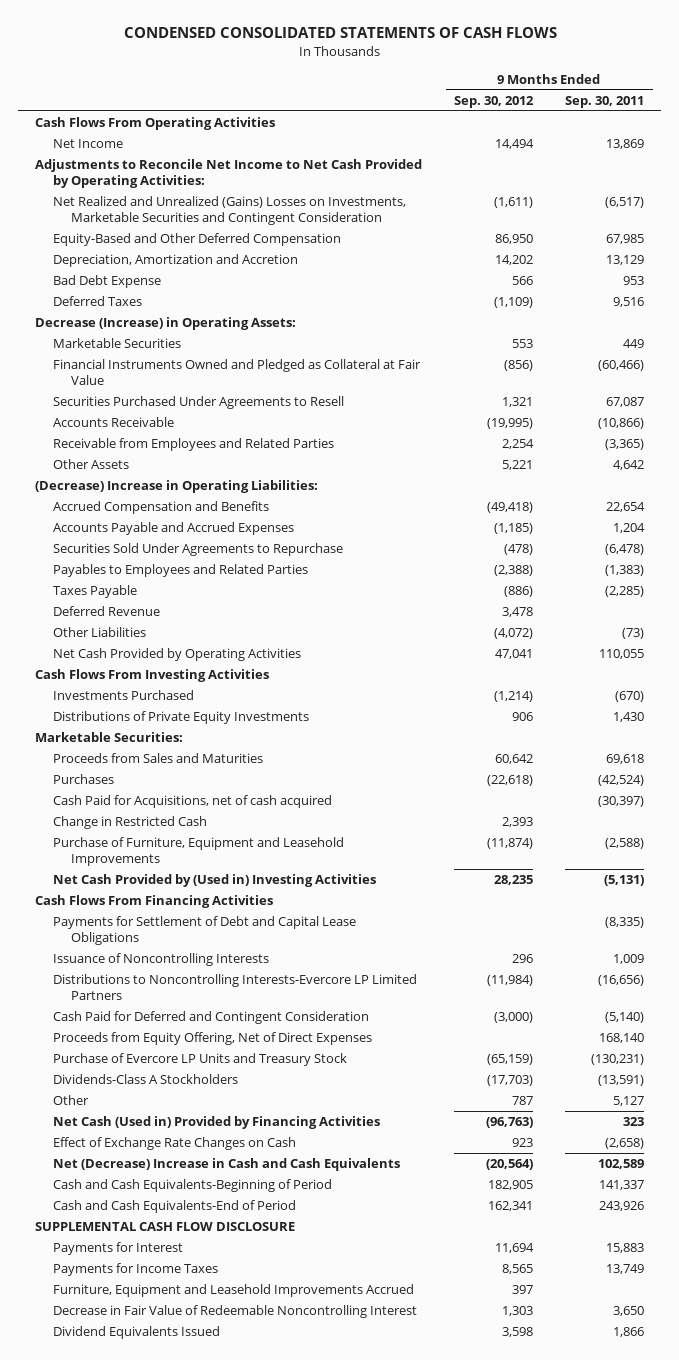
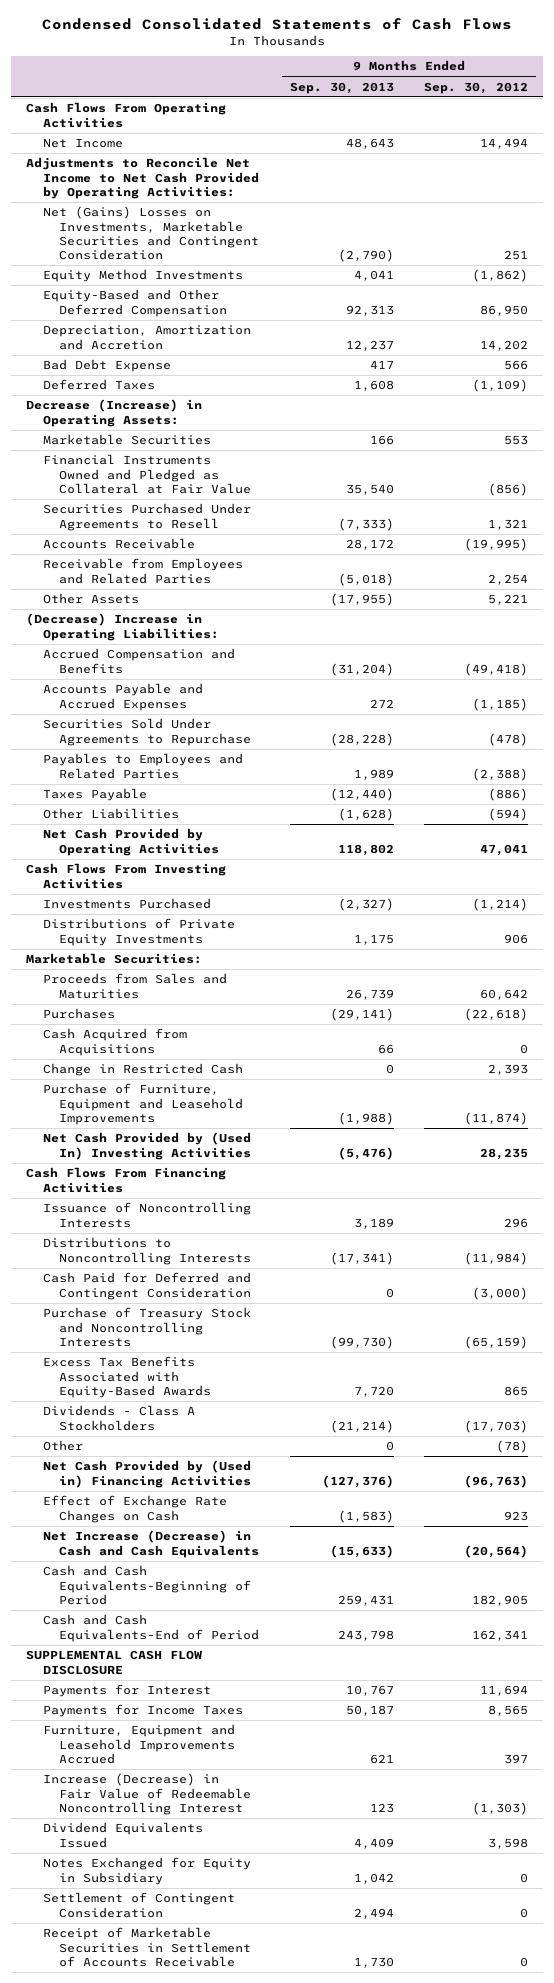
[123,27,557,39] CONDENSED CONSOLIDATED STATEMENTS OF CASH FLOWS -> [42,18,513,31] Condensed Consolidated Statements of Cash Flows
[565,95,645,108] Sep. 30, 2011 -> none
none -> [289,81,394,94] Sep. 30, 2013
[52,196,406,225] Net Realized and Unrealized (Gains) Losses on Investments, Marketable Securities and Contingent Consideration -> [42,206,260,261] Net (Gains) Losses on Investments, Marketable Securities and Contingent Consideration
[494,197,534,209] (1,611) -> [503,250,528,261] 251
none -> [42,269,243,283] Equity Method Investments
[52,606,160,617] Deferred Revenue -> none
[494,628,534,640] (4,072) -> [487,808,528,822] (594)
[52,795,332,809] Cash Paid for Acquisitions, net of cash acquired -> none
none -> [42,1028,187,1056] Cash Acquired from Acquisitions
[52,874,376,888] Net Cash Provided by (Used in) Investing Activities -> [42,1132,252,1160] Net Cash Provided by (Used In) Investing Activities
[52,916,356,945] Payments for Settlement of Debt and Capital Lease Obligations -> none
[52,974,417,1000] Distributions to Noncontrolling Interests-Evercore LP Limited Partners -> [42,1237,252,1265] Distributions to Noncontrolling Interests
[52,1032,372,1046] Proceeds from Equity Offering, Net of Direct Expenses -> none
[52,1053,347,1067] Purchase of Evercore LP Units and Treasury Stock -> [42,1307,251,1347] Purchase of Treasury Stock and Noncontrolling Interests
none -> [42,1356,212,1398] Excess Tax Benefits Associated with Equity-Based Awards
[52,1074,238,1085] Dividends-Class A Stockholders -> [42,1405,195,1431] Dividends - Class A Stockholders
[512,1096,534,1106] 787 -> [495,1440,528,1454] (78)
[52,1116,380,1130] Net Cash (Used in) Provided by Financing Activities -> [42,1460,252,1488] Net Cash Provided by (Used in) Financing Activities
[52,1158,400,1172] Net (Decrease) Increase in Cash and Cash Equivalents -> [42,1530,260,1558] Net Increase (Decrease) in Cash and Cash Equivalents
[52,1305,417,1319] Decrease in Fair Value of Redeemable Noncontrolling Interest -> [42,1773,252,1815] Increase (Decrease) in Fair Value of Redeemable Noncontrolling Interest
[502,1306,534,1317] 1,303 -> [471,1801,528,1815] (1,303)
none -> [42,1857,251,1885] Notes Exchanged for Equity in Subsidiary
none -> [42,1892,235,1918] Settlement of Contingent Consideration
none -> [42,1927,252,1967] Receipt of Marketable Securities in Settlement of Accounts Receivable

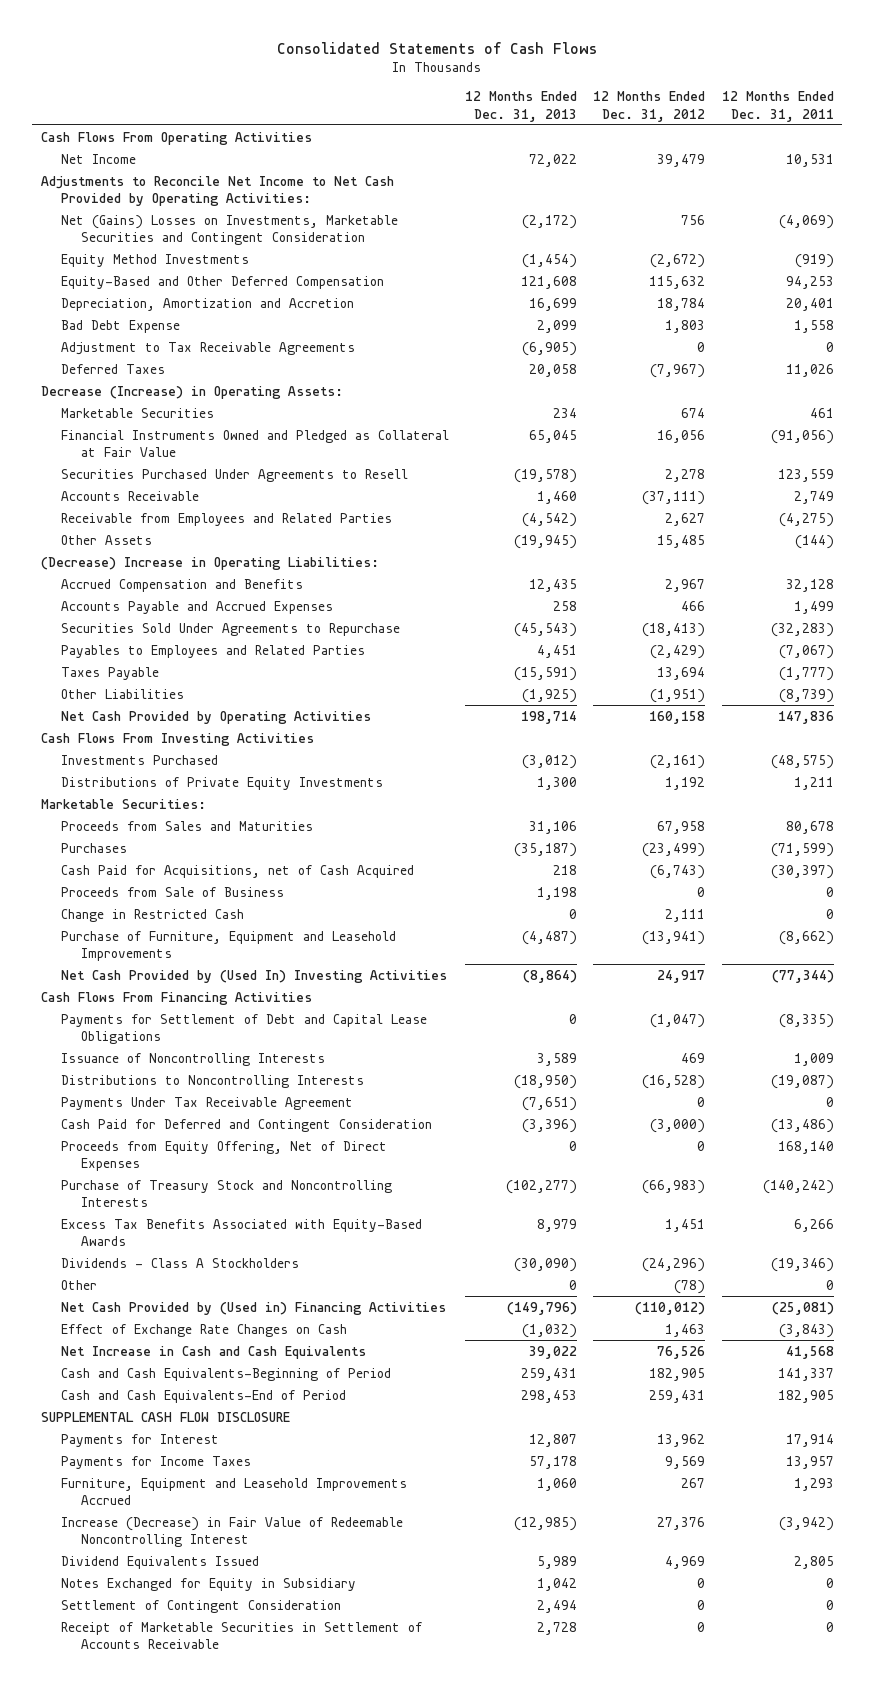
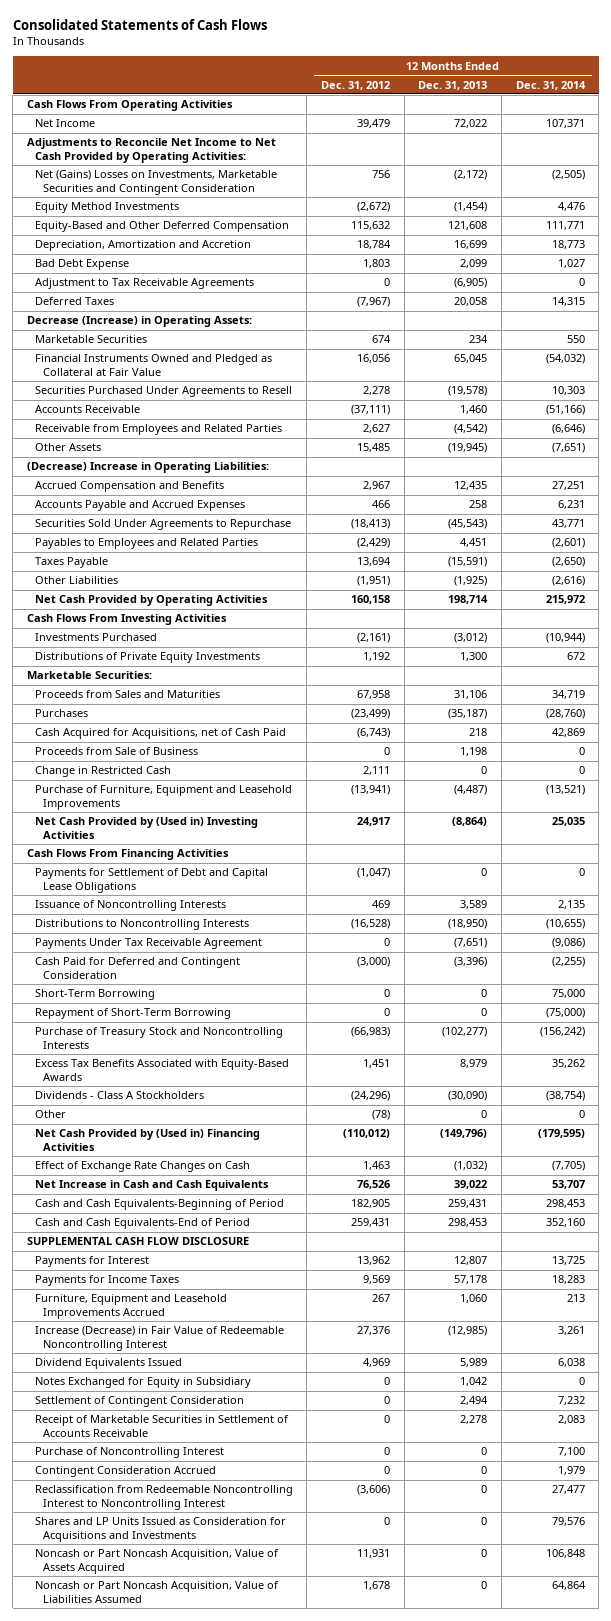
[721,91,834,122] 12 Months Ended Dec. 31, 2011 -> none
none -> [515,80,586,90] Dec. 31, 2014
[61,864,415,878] Cash Paid for Acquisitions, net of Cash Acquired -> [34,728,286,740] Cash Acquired for Acquisitions, net of Cash Paid
[61,969,448,983] Net Cash Provided by (Used In) Investing Activities -> [34,817,258,839] Net Cash Provided by (Used in) Investing Activities
[61,1140,388,1171] Proceeds from Equity Offering, Net of Direct Expenses -> none
none -> [34,989,155,1001] Short-Term Borrowing
none -> [34,1008,231,1020] Repayment of Short-Term Borrowing
[537,1621,578,1635] 2,728 -> [460,1415,488,1425] 2,278
none -> [34,1447,224,1459] Purchase of Noncontrolling Interest
none -> [34,1466,216,1478] Contingent Consideration Accrued
none -> [34,1485,293,1510] Reclassification from Redeemable Noncontrolling Interest to Noncontrolling Interest
none -> [34,1517,286,1542] Shares and LP Units Issued as Consideration for Acquisitions and Investments
none -> [34,1549,279,1574] Noncash or Part Noncash Acquisition, Value of Assets Acquired
none -> [34,1581,279,1603] Noncash or Part Noncash Acquisition, Value of Liabilities Assumed

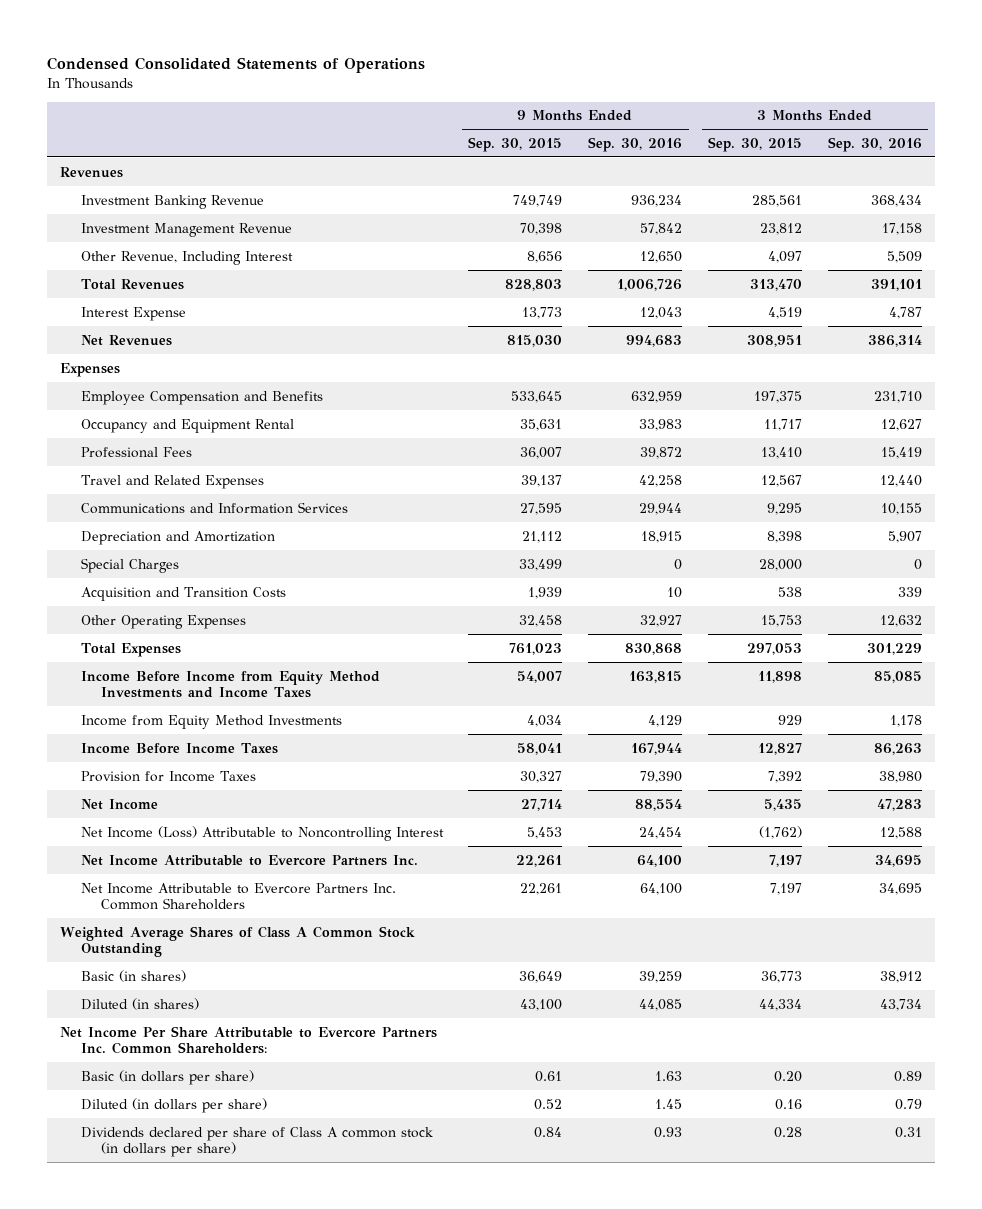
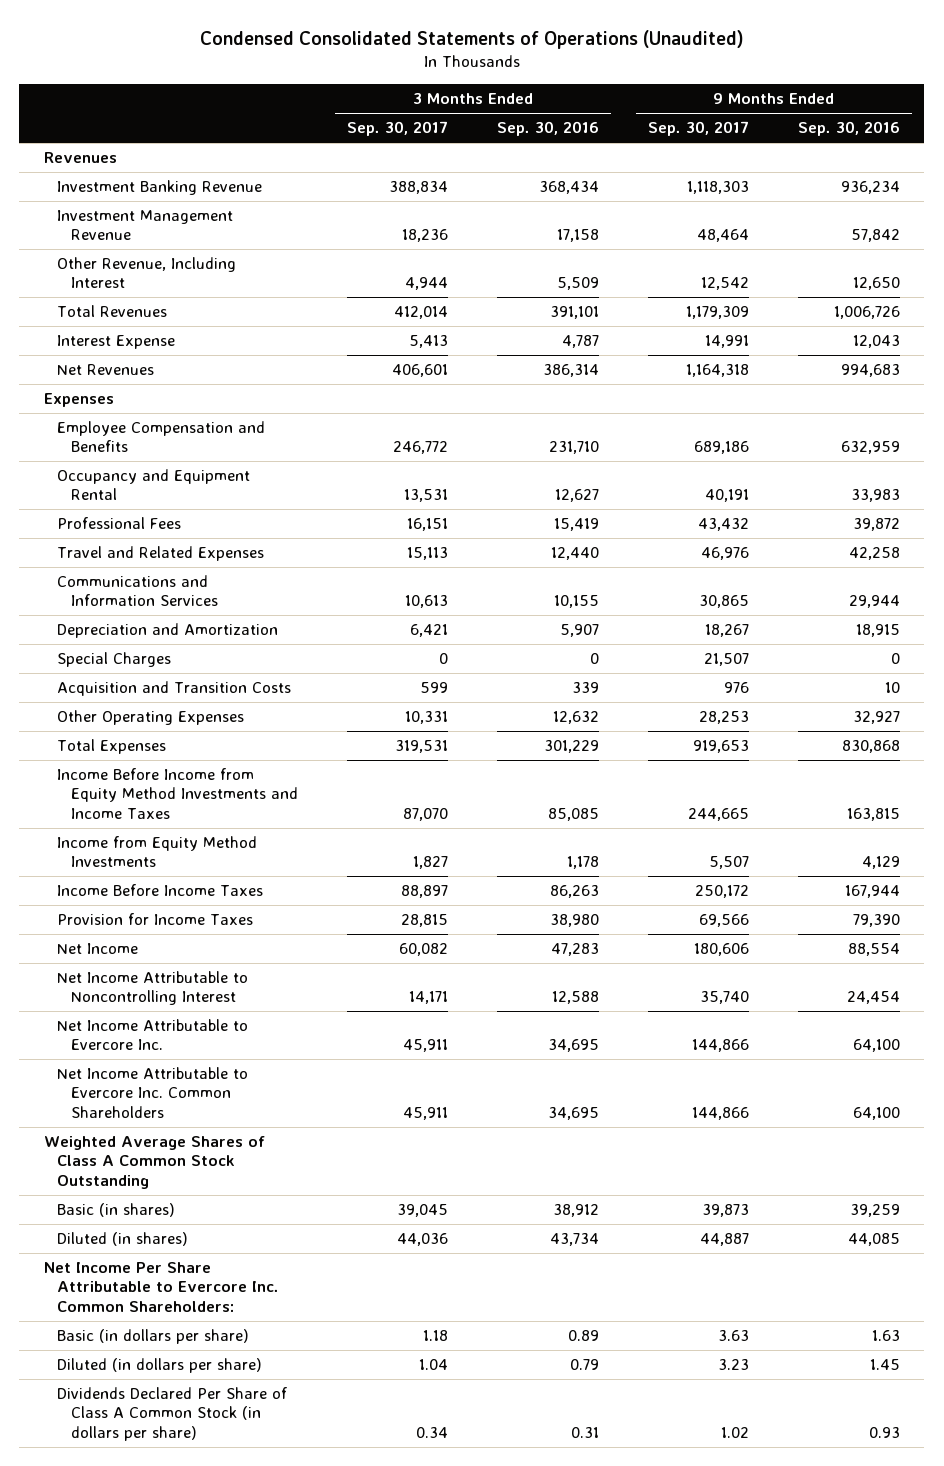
[47,56,426,73] Condensed Consolidated Statements of Operations -> [199,29,744,49] Condensed Consolidated Statements of Operations (Unaudited)
[468,136,563,152] Sep. 30, 2015 -> none
[708,136,803,152] Sep. 30, 2015 -> none
none -> [346,121,448,137] Sep. 30, 2017
none -> [647,121,749,137] Sep. 30, 2017
[80,825,444,841] Net Income (Loss) Attributable to Noncontrolling Interest -> [57,971,249,1006] Net Income Attributable to Noncontrolling Interest
[80,854,418,866] Net Income Attributable to Evercore Partners Inc. -> [57,1019,249,1051] Net Income Attributable to Evercore Inc.
[80,882,396,911] Net Income Attributable to Evercore Partners Inc. Common Shareholders -> [57,1067,249,1118] Net Income Attributable to Evercore Inc. Common Shareholders
[60,1025,438,1055] Net Income Per Share Attributable to Evercore Partners Inc. Common Shareholders: -> [43,1262,280,1312] Net Income Per Share Attributable to Evercore Inc. Common Shareholders:
[80,1126,433,1158] Dividends declared per share of Class A common stock (in dollars per share) -> [57,1387,288,1441] Dividends Declared Per Share of Class A Common Stock (in dollars per share)

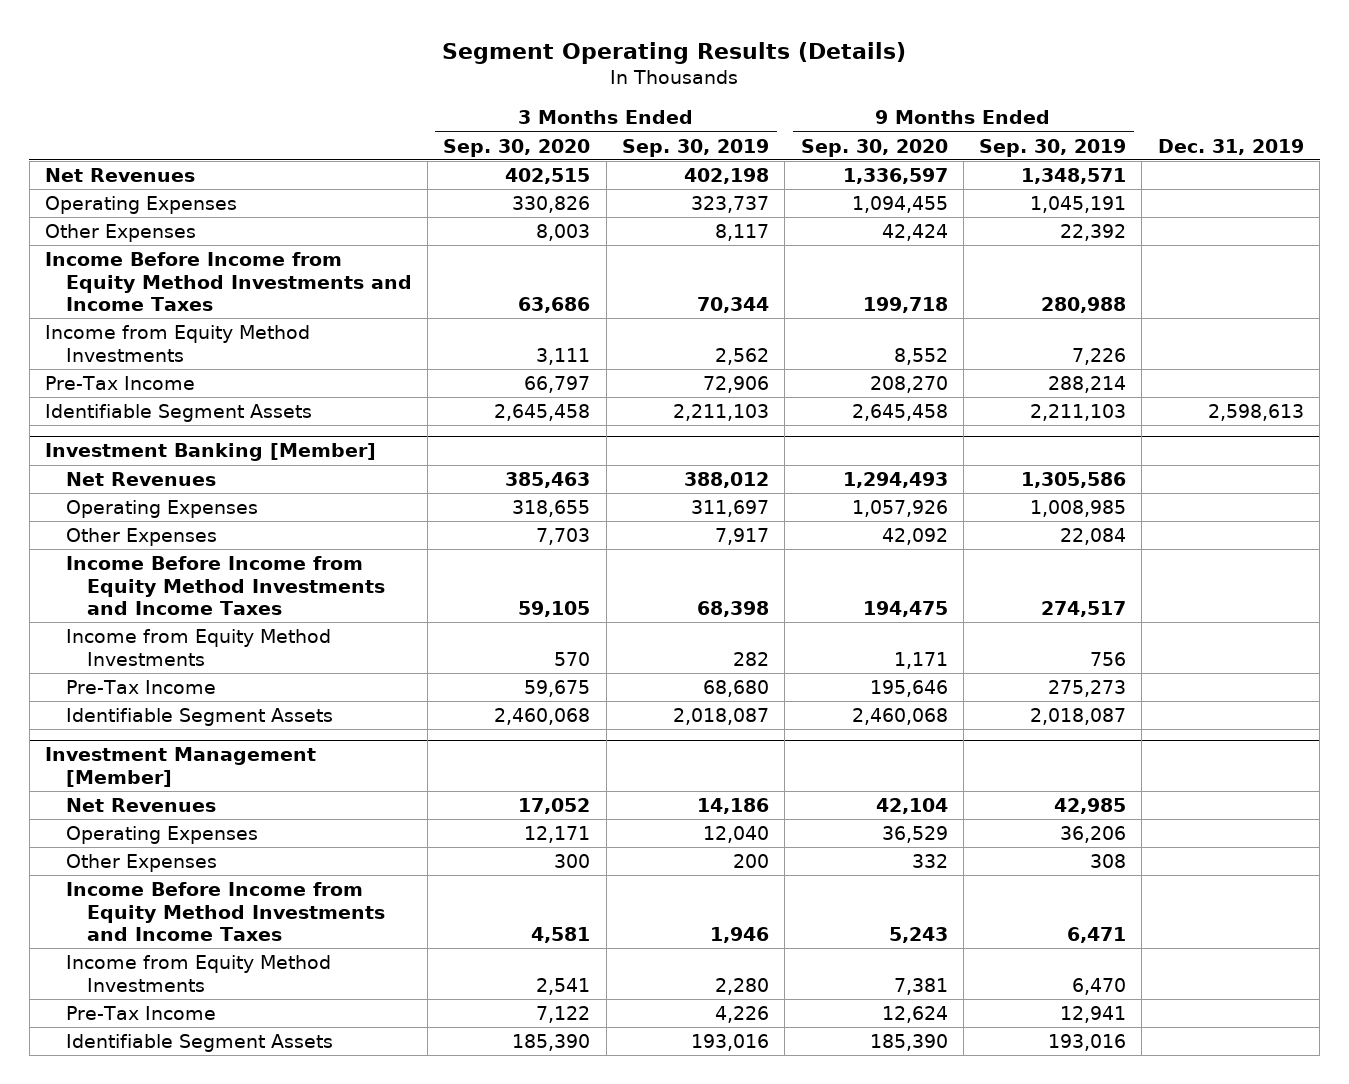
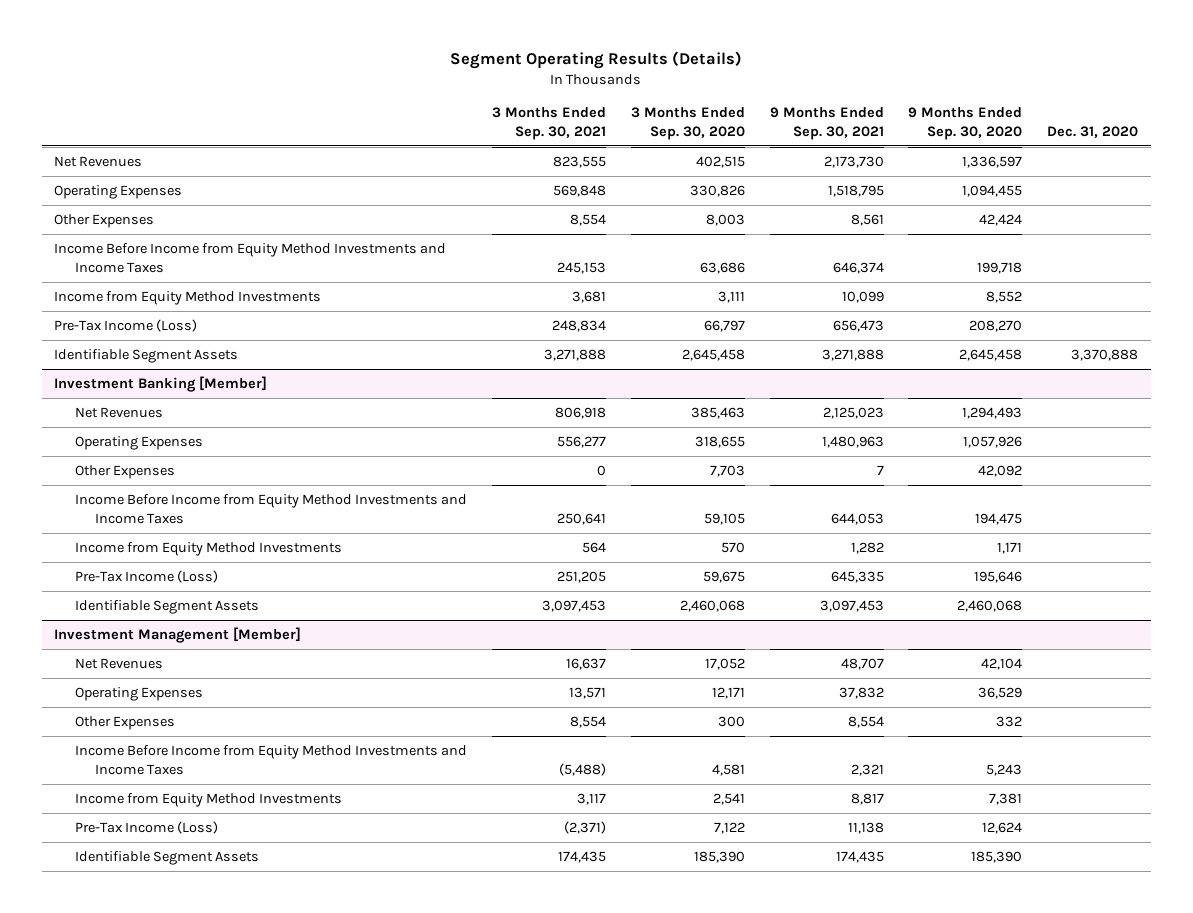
[621,138,769,157] Sep. 30, 2019 -> none
[979,138,1127,157] Sep. 30, 2019 -> none
[1157,138,1304,155] Dec. 31, 2019 -> none
none -> [491,107,606,140] 3 Months Ended Sep. 30, 2021
none -> [769,107,884,140] 9 Months Ended Sep. 30, 2021
none -> [1047,125,1139,138] Dec. 31, 2020
[44,376,195,391] Pre-Tax Income -> [54,319,198,333] Pre-Tax Income (Loss)
[65,680,216,695] Pre-Tax Income -> [74,570,218,584] Pre-Tax Income (Loss)
[65,1006,216,1021] Pre-Tax Income -> [74,821,218,835] Pre-Tax Income (Loss)

